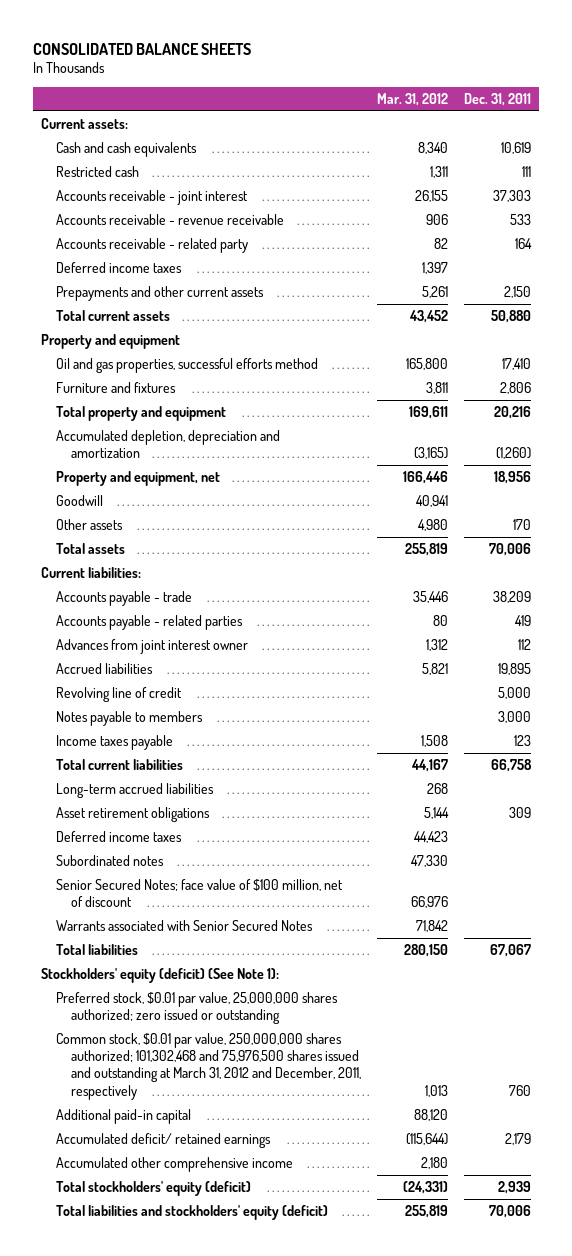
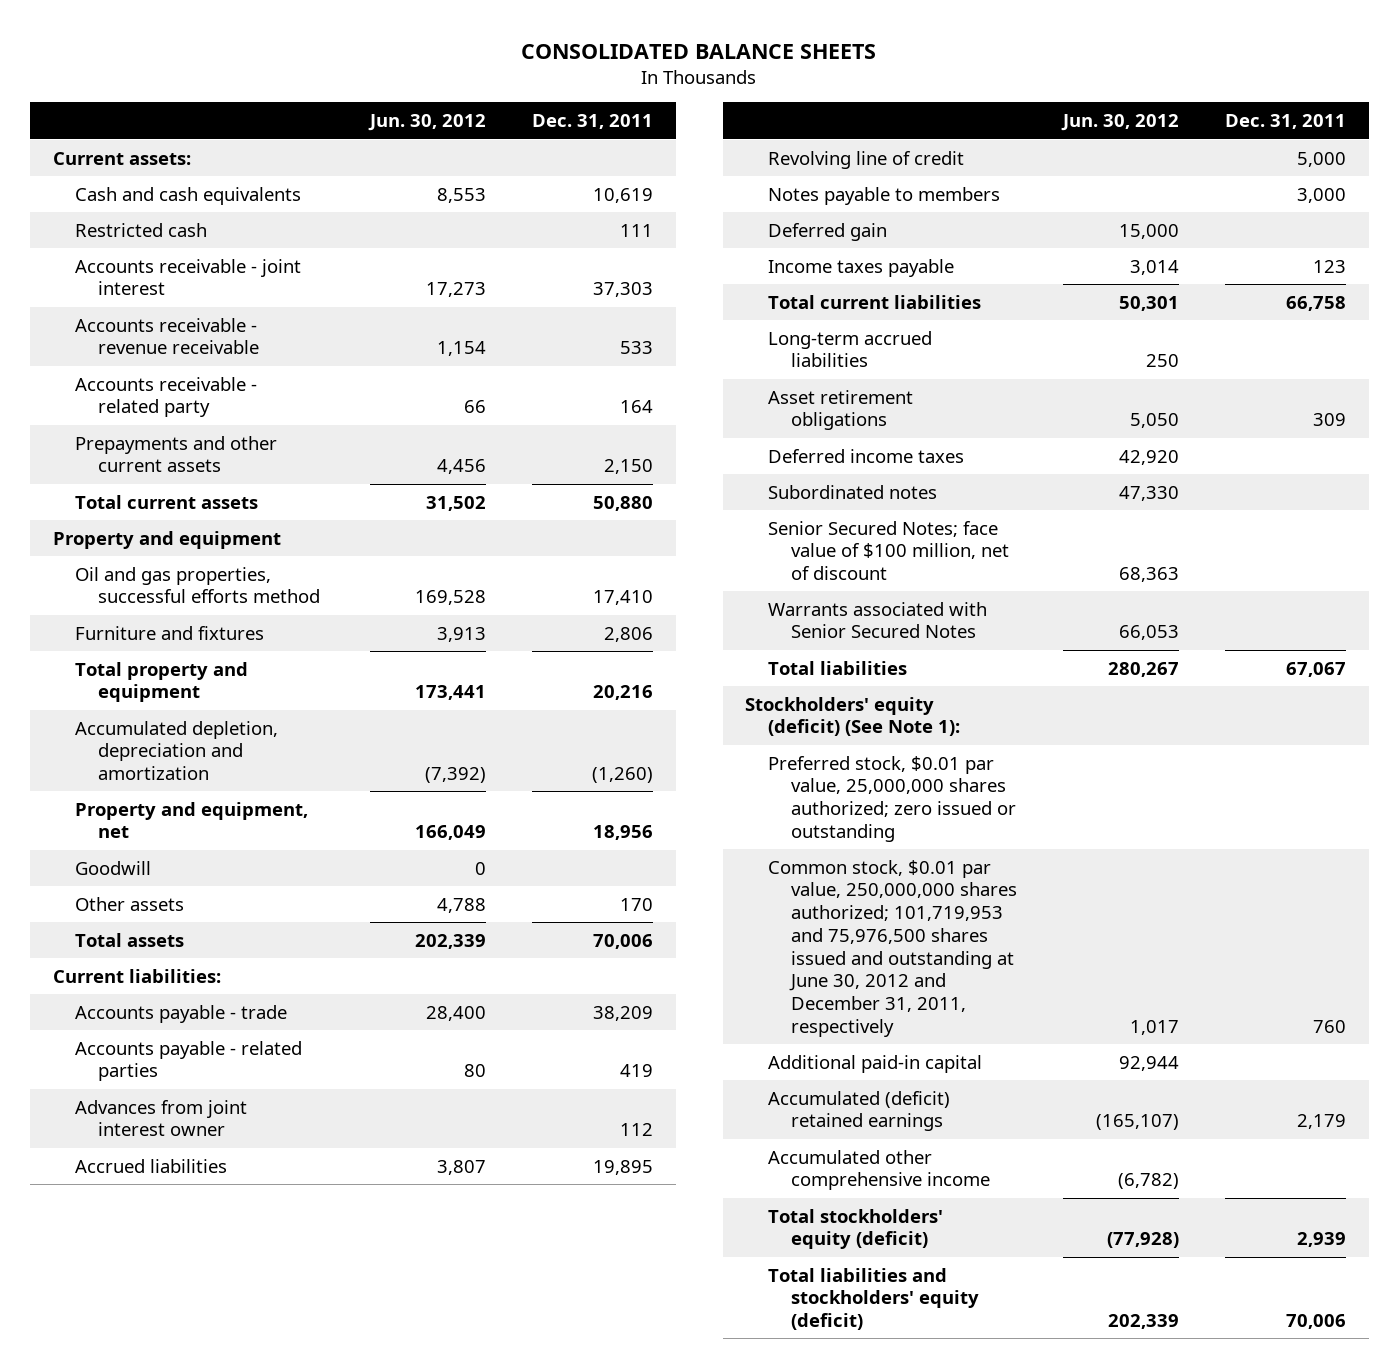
[376,92,448,106] Mar. 31, 2012 -> none
none -> [368,114,487,132] Jun. 30, 2012
[55,261,182,273] Deferred income taxes -> none
none -> [768,222,888,241] Deferred gain
[55,1032,361,1100] Common stock, $0.01 par value, 250,000,000 shares authorized; 101,302,468 and 75,976,500 shares issued and outstanding at March 31, 2012 and December, 2011, respectively -> [768,859,1018,1037] Common stock, $0.01 par value, 250,000,000 shares authorized; 101,719,953 and 75,976,500 shares issued and outstanding at June 30, 2012 and December 31, 2011, respectively
[55,1132,271,1148] Accumulated deficit/ retained earnings -> [768,1090,951,1132] Accumulated (deficit) retained earnings

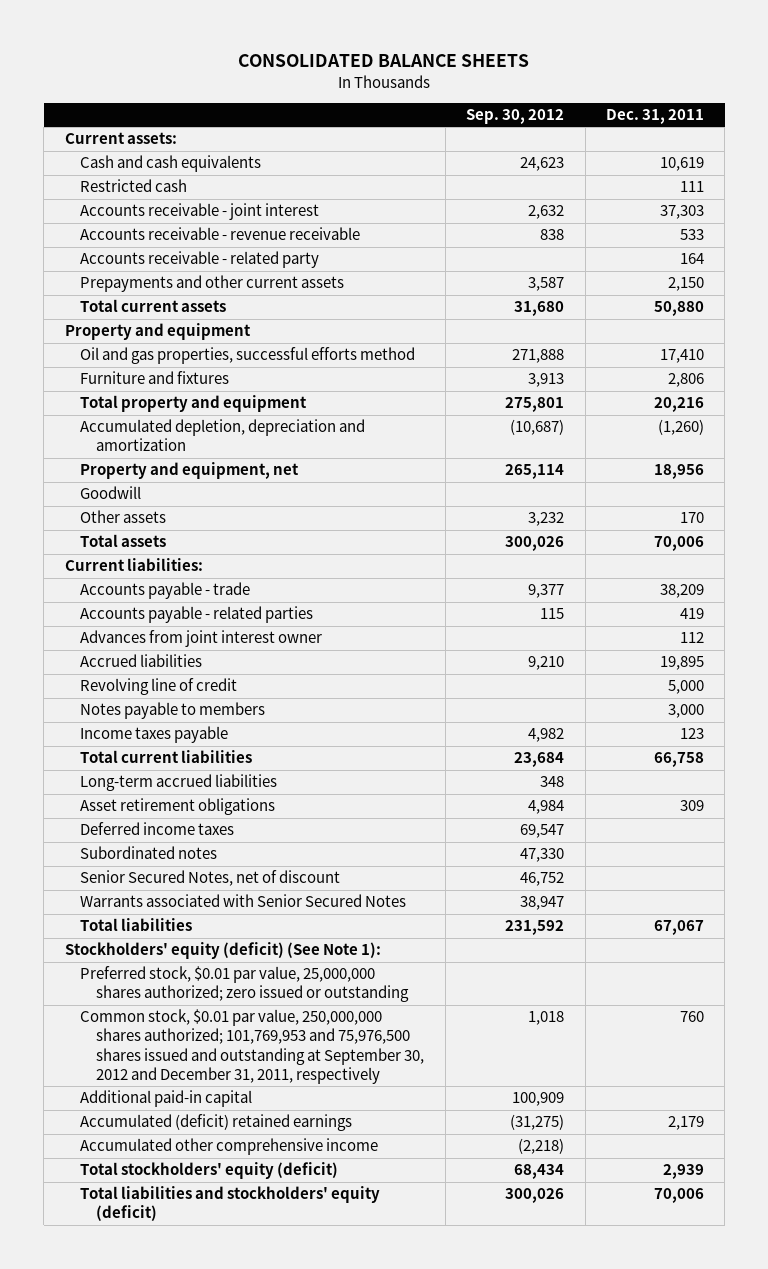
[368,114,487,132] Jun. 30, 2012 -> none
none -> [466,109,565,125] Sep. 30, 2012
[768,222,888,241] Deferred gain -> none
[768,520,1010,581] Senior Secured Notes; face value of $100 million, net of discount -> [80,870,341,887] Senior Secured Notes, net of discount
[768,859,1018,1037] Common stock, $0.01 par value, 250,000,000 shares authorized; 101,719,953 and 75,976,500 shares issued and outstanding at June 30, 2012 and December 31, 2011, respectively -> [80,1009,425,1084] Common stock, $0.01 par value, 250,000,000 shares authorized; 101,769,953 and 75,976,500 shares issued and outstanding at September 30, 2012 and December 31, 2011, respectively

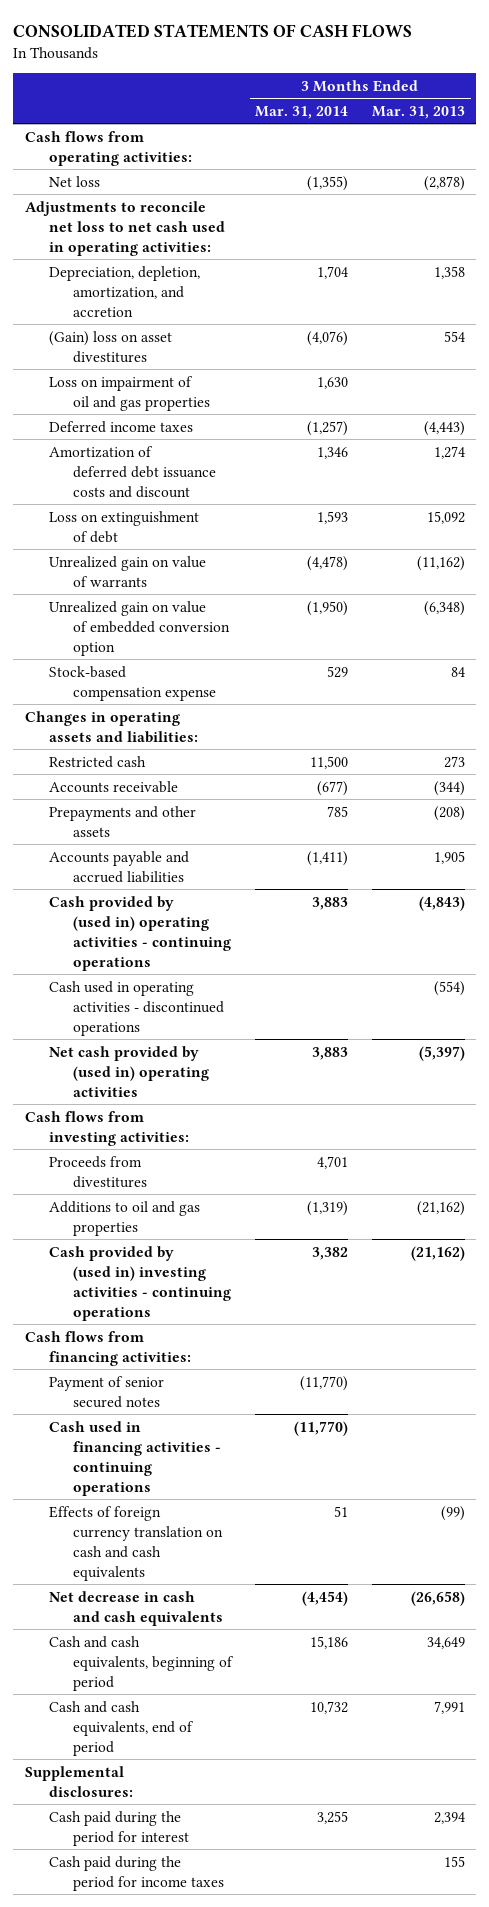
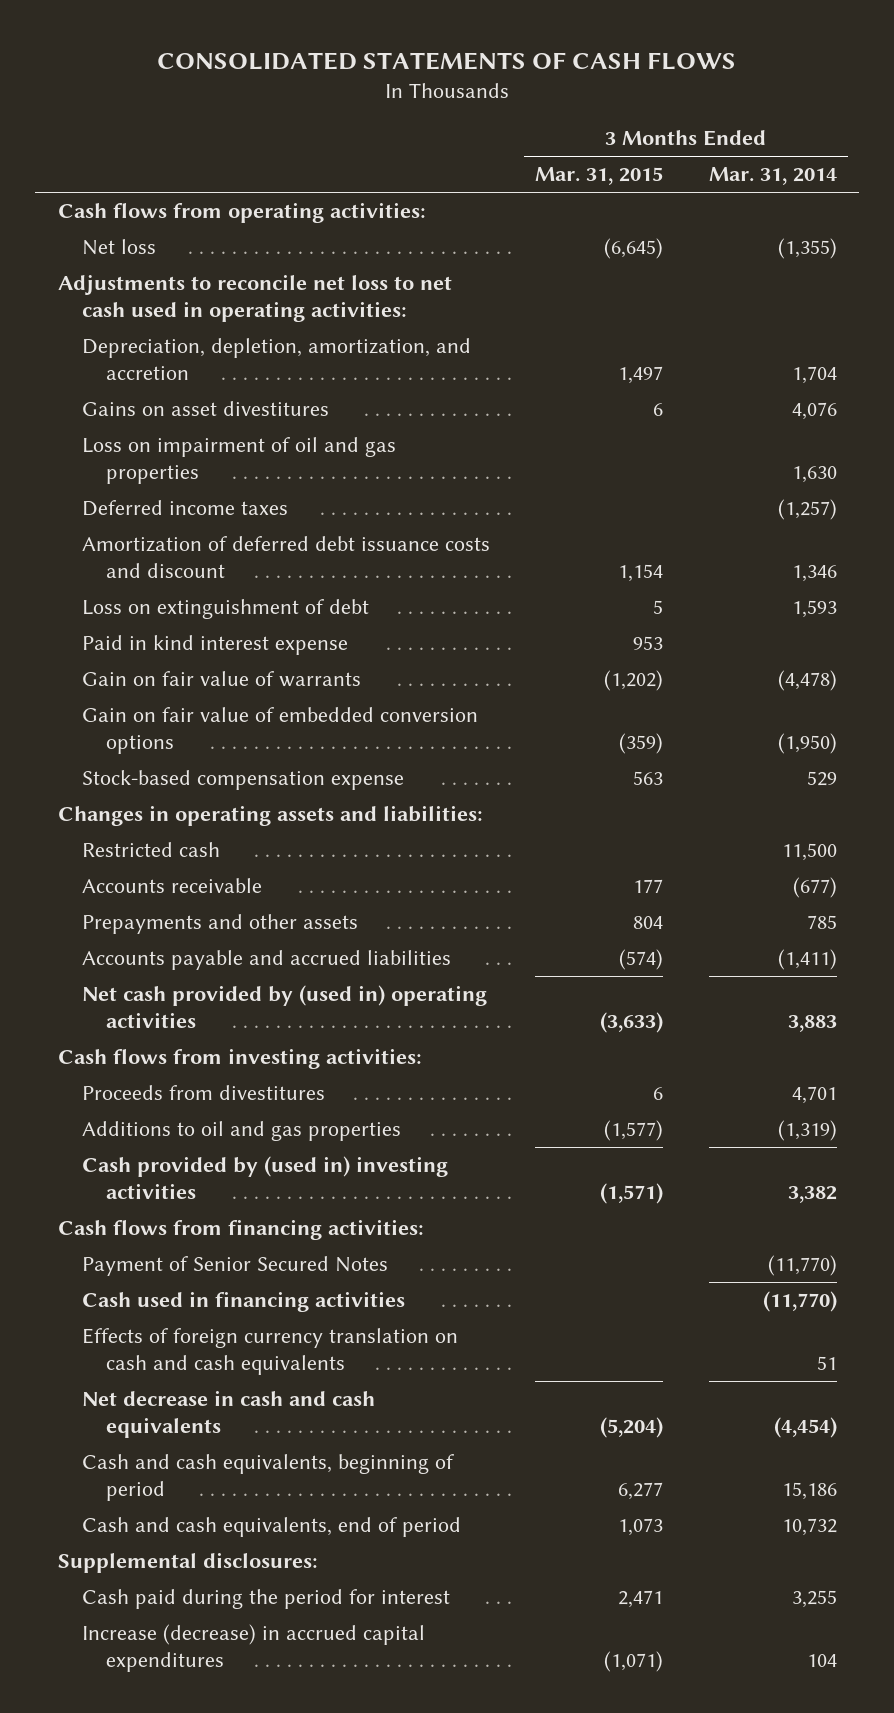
[371,105,465,119] Mar. 31, 2013 -> none
none -> [535,167,664,186] Mar. 31, 2015
[48,330,172,363] (Gain) loss on asset divestitures -> [81,401,329,417] Gains on asset divestitures
[307,330,349,346] (4,076) -> [791,402,837,421] 4,076
none -> [81,635,348,656] Paid in kind interest expense
[48,555,206,587] Unrealized gain on value of warrants -> [81,671,361,688] Gain on fair value of warrants
[48,600,231,656] Unrealized gain on value of embedded conversion option -> [81,707,478,754] Gain on fair value of embedded conversion options
[48,895,232,971] Cash provided by (used in) operating activities - continuing operations -> none
[48,980,225,1036] Cash used in operating activities - discontinued operations -> none
[48,1245,232,1321] Cash provided by (used in) investing activities - continuing operations -> [81,1156,448,1199] Cash provided by (used in) investing activities
[48,1375,164,1408] Payment of senior secured notes -> [81,1256,388,1277] Payment of Senior Secured Notes
[48,1420,222,1496] Cash used in financing activities - continuing operations -> [81,1291,405,1313] Cash used in financing activities
[48,1855,225,1891] Cash paid during the period for income taxes -> none
none -> [81,1624,425,1672] Increase (decrease) in accrued capital expenditures

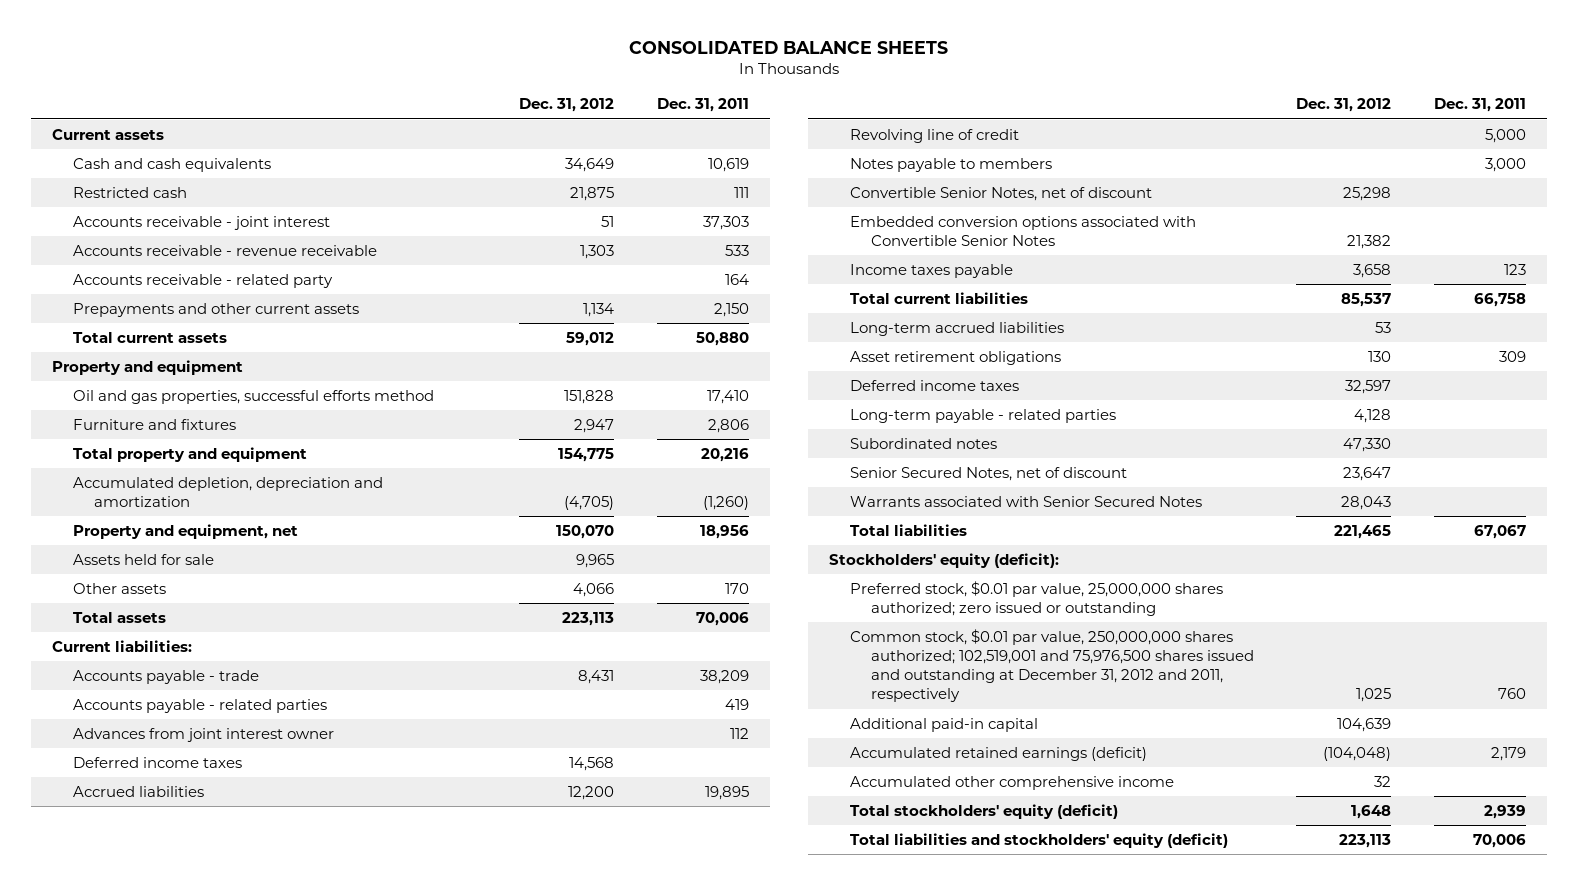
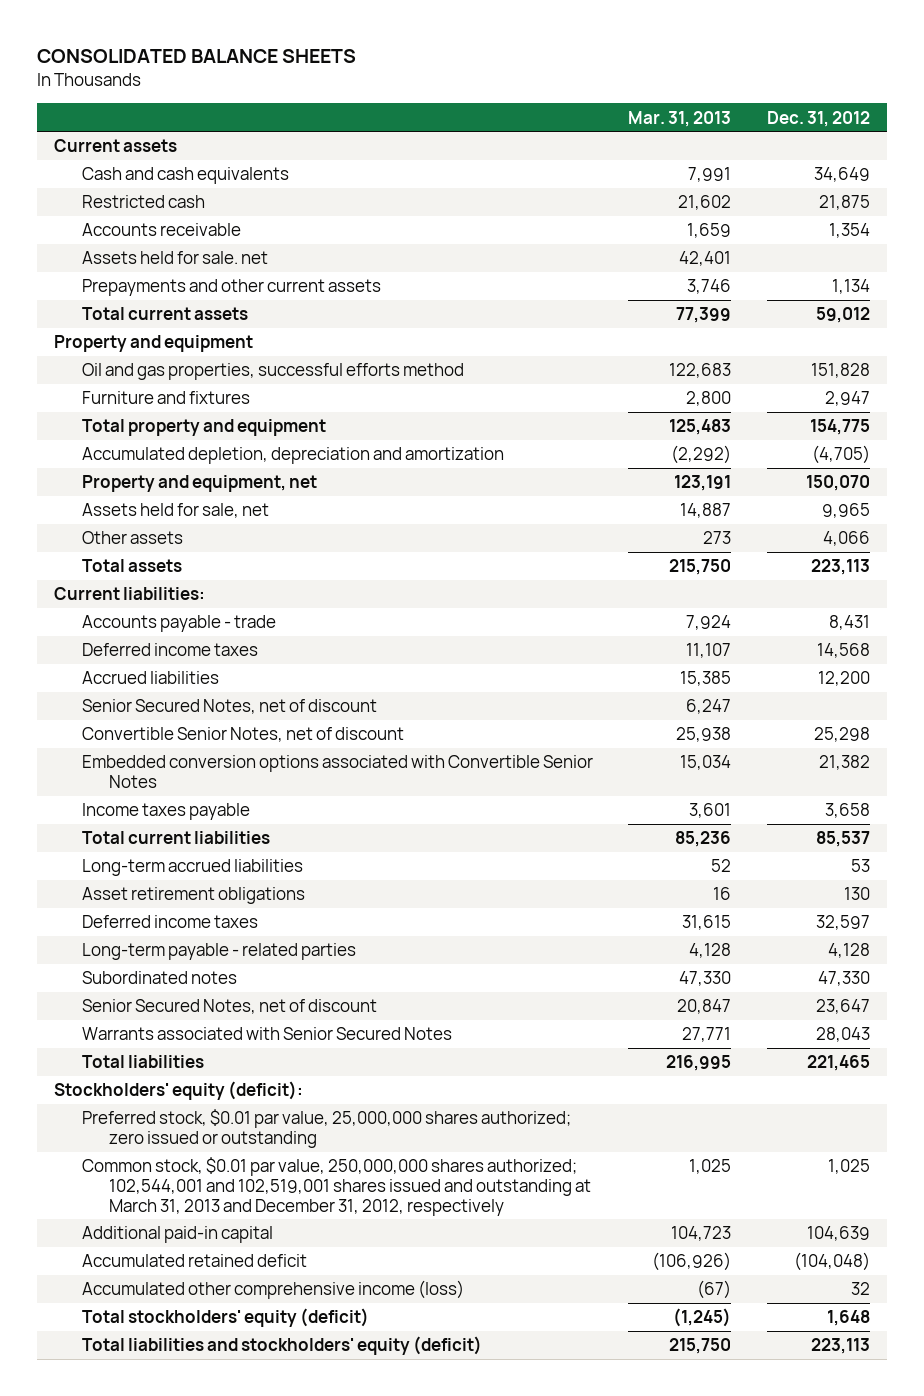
[656,98,749,113] Dec. 31, 2011 -> none
none -> [628,110,732,127] Mar. 31, 2013
[72,215,330,230] Accounts receivable - joint interest -> none
[72,273,333,288] Accounts receivable - related party -> none
[72,244,377,256] Accounts receivable - revenue receivable -> [81,223,241,237] Accounts receivable
[580,244,615,259] 1,303 -> [828,223,870,239] 1,354
none -> [81,251,268,265] Assets held for sale. net
[72,553,214,565] Assets held for sale -> [81,503,269,519] Assets held for sale, net
[72,698,327,713] Accounts payable - related parties -> none
[72,727,334,742] Advances from joint interest owner -> none
[849,128,1019,143] Revolving line of credit -> none
[849,157,1052,172] Notes payable to members -> none
none -> [81,699,377,715] Senior Secured Notes, net of discount
[849,628,1254,703] Common stock, $0.01 par value, 250,000,000 shares authorized; 102,519,001 and 75,976,500 shares issued and outstanding at December 31, 2012 and 2011, respectively -> [81,1157,591,1216] Common stock, $0.01 par value, 250,000,000 shares authorized; 102,544,001 and 102,519,001 shares issued and outstanding at March 31, 2013 and December 31, 2012, respectively
[849,746,1147,761] Accumulated retained earnings (deficit) -> [81,1254,307,1268] Accumulated retained deficit
[849,775,1174,790] Accumulated other comprehensive income -> [81,1280,464,1300] Accumulated other comprehensive income (loss)

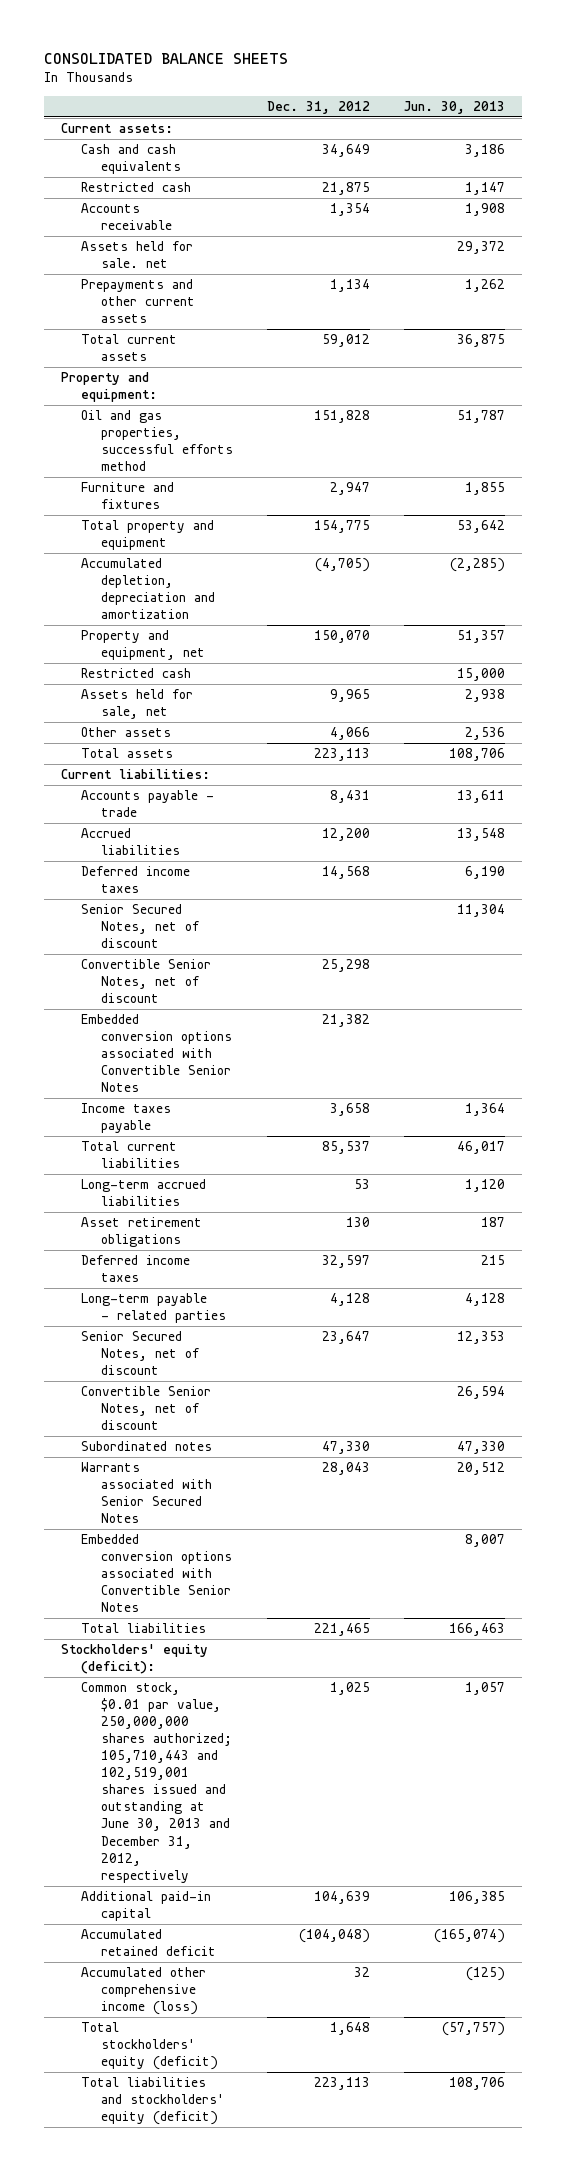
[628,110,732,127] Mar. 31, 2013 -> none
none -> [403,100,505,114] Jun. 30, 2013
[54,139,178,153] Current assets -> [60,123,173,134] Current assets:
[54,335,254,353] Property and equipment -> [60,372,157,403] Property and equipment:
none -> [80,668,191,679] Restricted cash
[81,643,258,657] Deferred income taxes -> [80,866,190,894] Deferred income taxes
none -> [80,1386,211,1431] Convertible Senior Notes, net of discount
[81,971,237,985] Subordinated notes -> [80,1441,212,1452] Subordinated notes
none -> [80,1534,232,1613] Embedded conversion options associated with Convertible Senior Notes
[81,1109,571,1148] Preferred stock, $0.01 par value, 25,000,000 shares authorized; zero issued or outstanding -> none
[81,1157,591,1216] Common stock, $0.01 par value, 250,000,000 shares authorized; 102,544,001 and 102,519,001 shares issued and outstanding at March 31, 2013 and December 31, 2012, respectively -> [80,1682,232,1883] Common stock, $0.01 par value, 250,000,000 shares authorized; 105,710,443 and 102,519,001 shares issued and outstanding at June 30, 2013 and December 31, 2012, respectively

